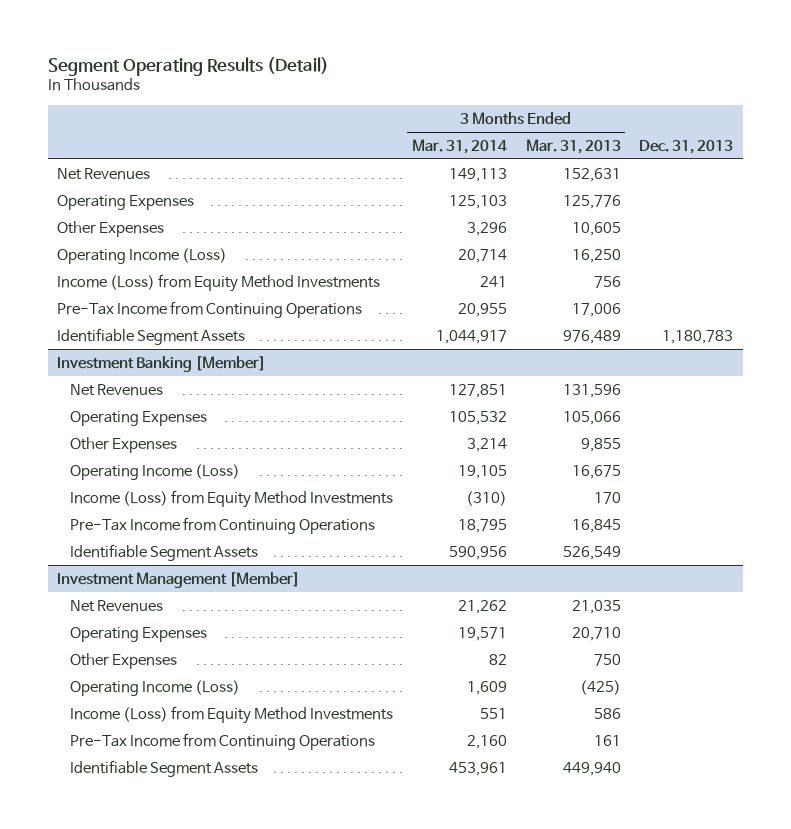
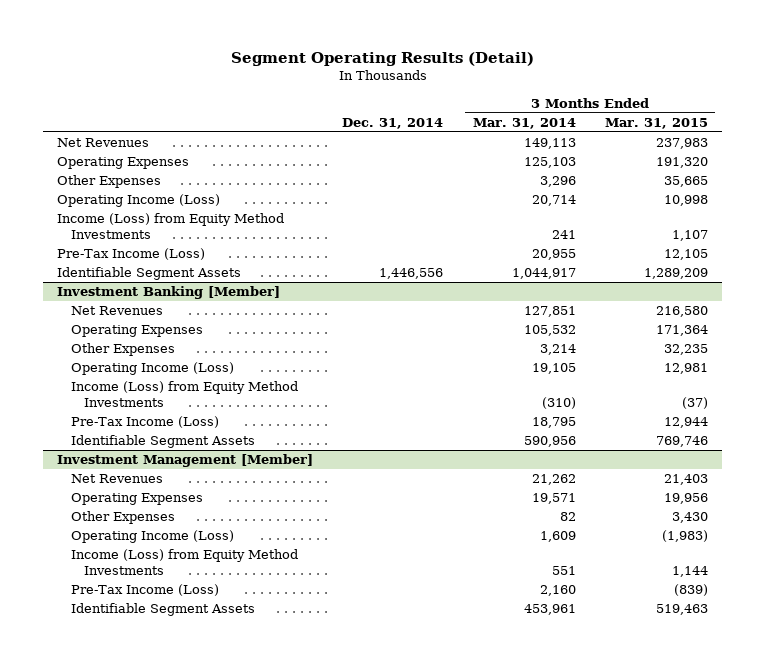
[525,138,621,154] Mar. 31, 2013 -> none
[639,139,734,154] Dec. 31, 2013 -> none
none -> [342,117,444,129] Dec. 31, 2014
none -> [604,117,708,129] Mar. 31, 2015
[57,300,363,318] Pre-Tax Income from Continuing Operations -> [57,248,206,261] Pre-Tax Income (Loss)
[70,516,376,534] Pre-Tax Income from Continuing Operations -> [70,416,219,429] Pre-Tax Income (Loss)
[70,732,376,750] Pre-Tax Income from Continuing Operations -> [70,584,219,597] Pre-Tax Income (Loss)

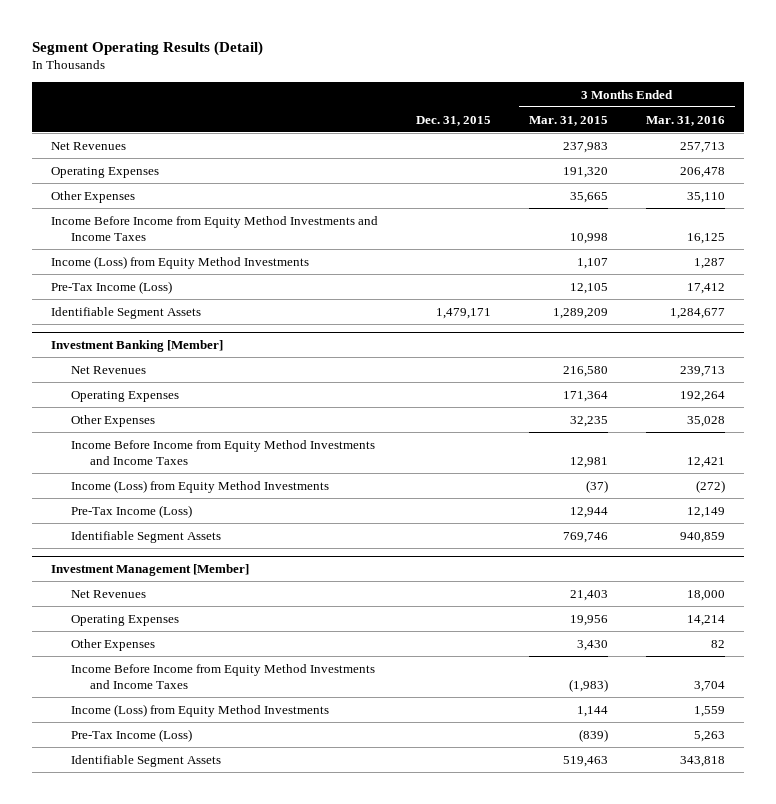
[342,117,444,129] Dec. 31, 2014 -> none
[472,117,576,129] Mar. 31, 2014 -> none
none -> [415,115,491,126] Dec. 31, 2015
none -> [646,115,726,126] Mar. 31, 2016
[57,194,221,208] Operating Income (Loss) -> [50,215,378,242] Income Before Income from Equity Method Investments and Income Taxes
[70,362,234,376] Operating Income (Loss) -> [70,439,375,466] Income Before Income from Equity Method Investments and Income Taxes
[70,530,234,544] Operating Income (Loss) -> [70,663,375,690] Income Before Income from Equity Method Investments and Income Taxes

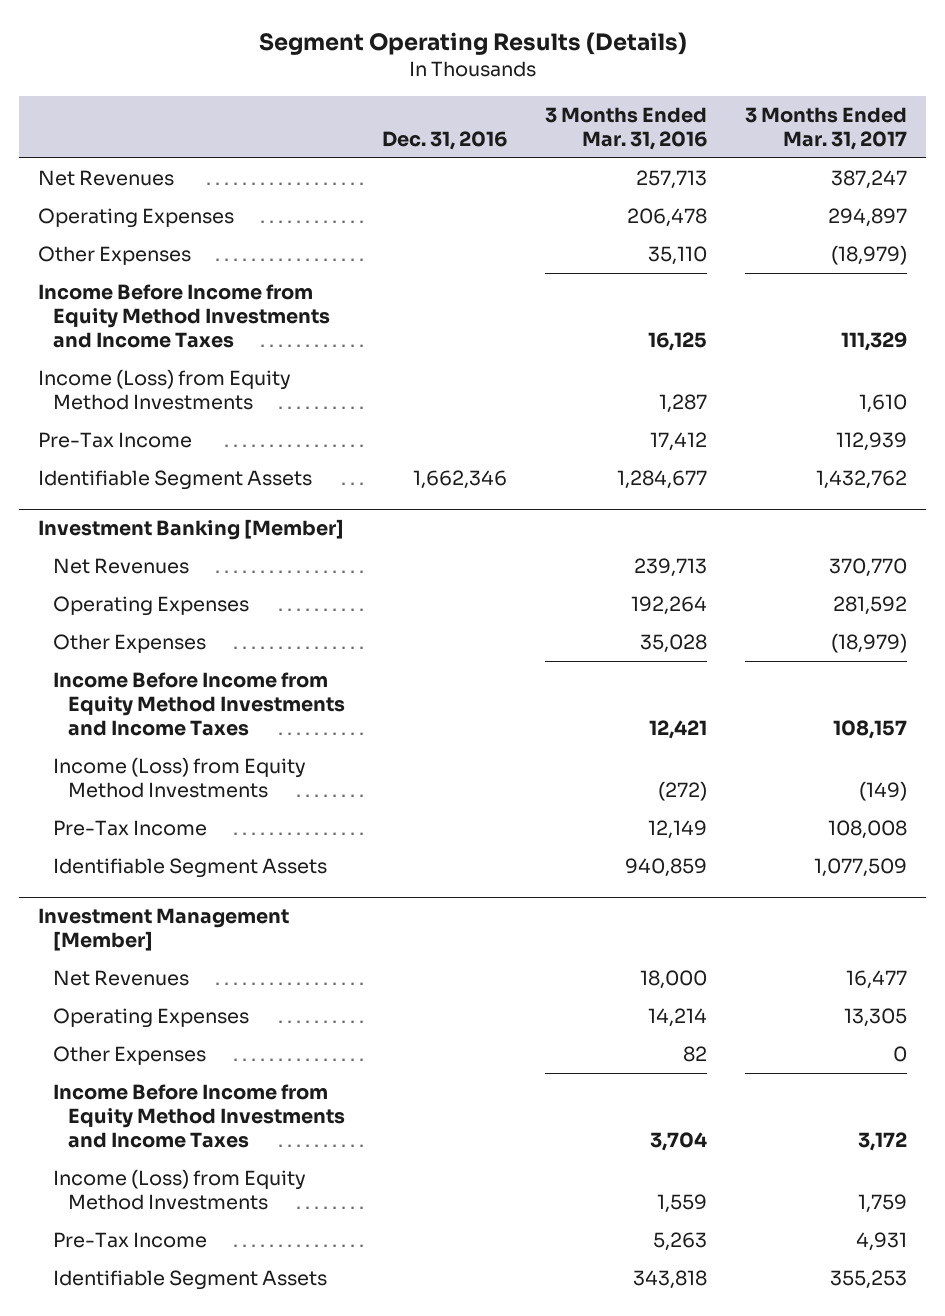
[31,40,263,56] Segment Operating Results (Detail) -> [258,31,687,55] Segment Operating Results (Details)
[415,115,491,126] Dec. 31, 2015 -> none
[528,115,608,126] Mar. 31, 2015 -> none
none -> [382,130,508,150] Dec. 31, 2016
none -> [745,106,908,150] 3 Months Ended Mar. 31, 2017
[50,280,172,294] Pre-Tax Income (Loss) -> [38,432,193,449] Pre-Tax Income
[70,504,192,518] Pre-Tax Income (Loss) -> [52,820,207,837] Pre-Tax Income
[70,728,192,742] Pre-Tax Income (Loss) -> [52,1232,207,1249] Pre-Tax Income

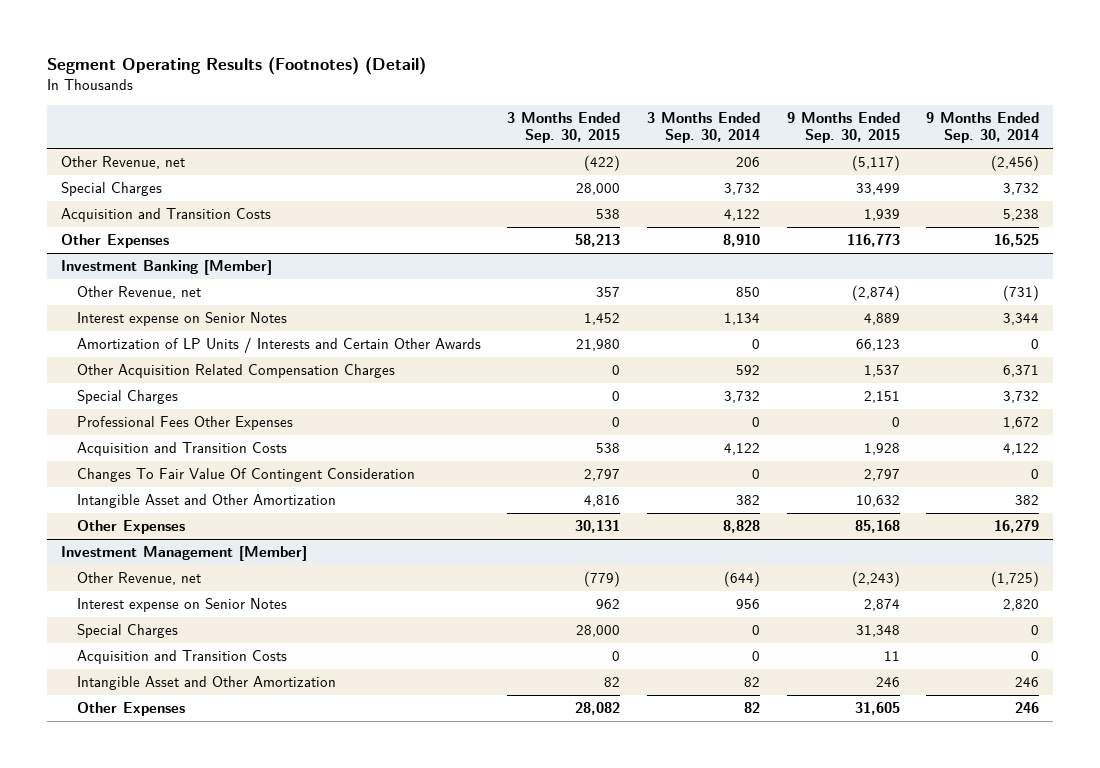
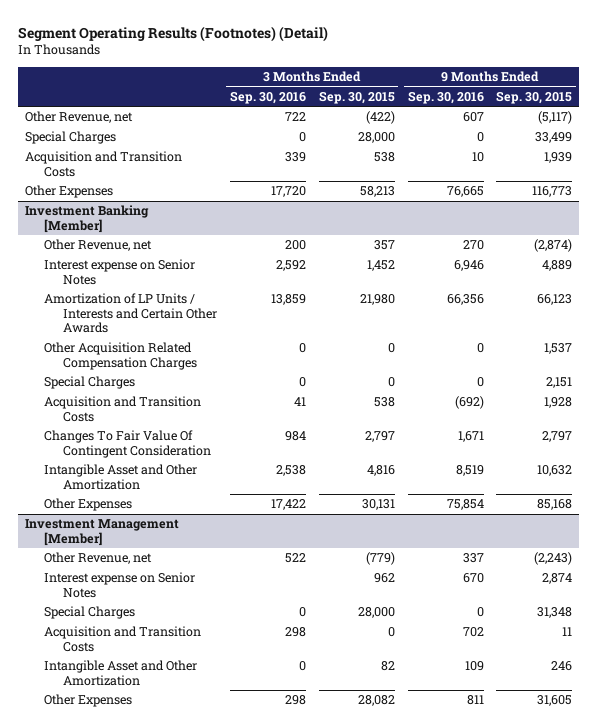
[647,112,761,144] 3 Months Ended Sep. 30, 2014 -> none
[926,112,1040,144] 9 Months Ended Sep. 30, 2014 -> none
none -> [229,90,306,104] Sep. 30, 2016
none -> [407,90,484,104] Sep. 30, 2016
[76,415,293,430] Professional Fees Other Expenses -> none

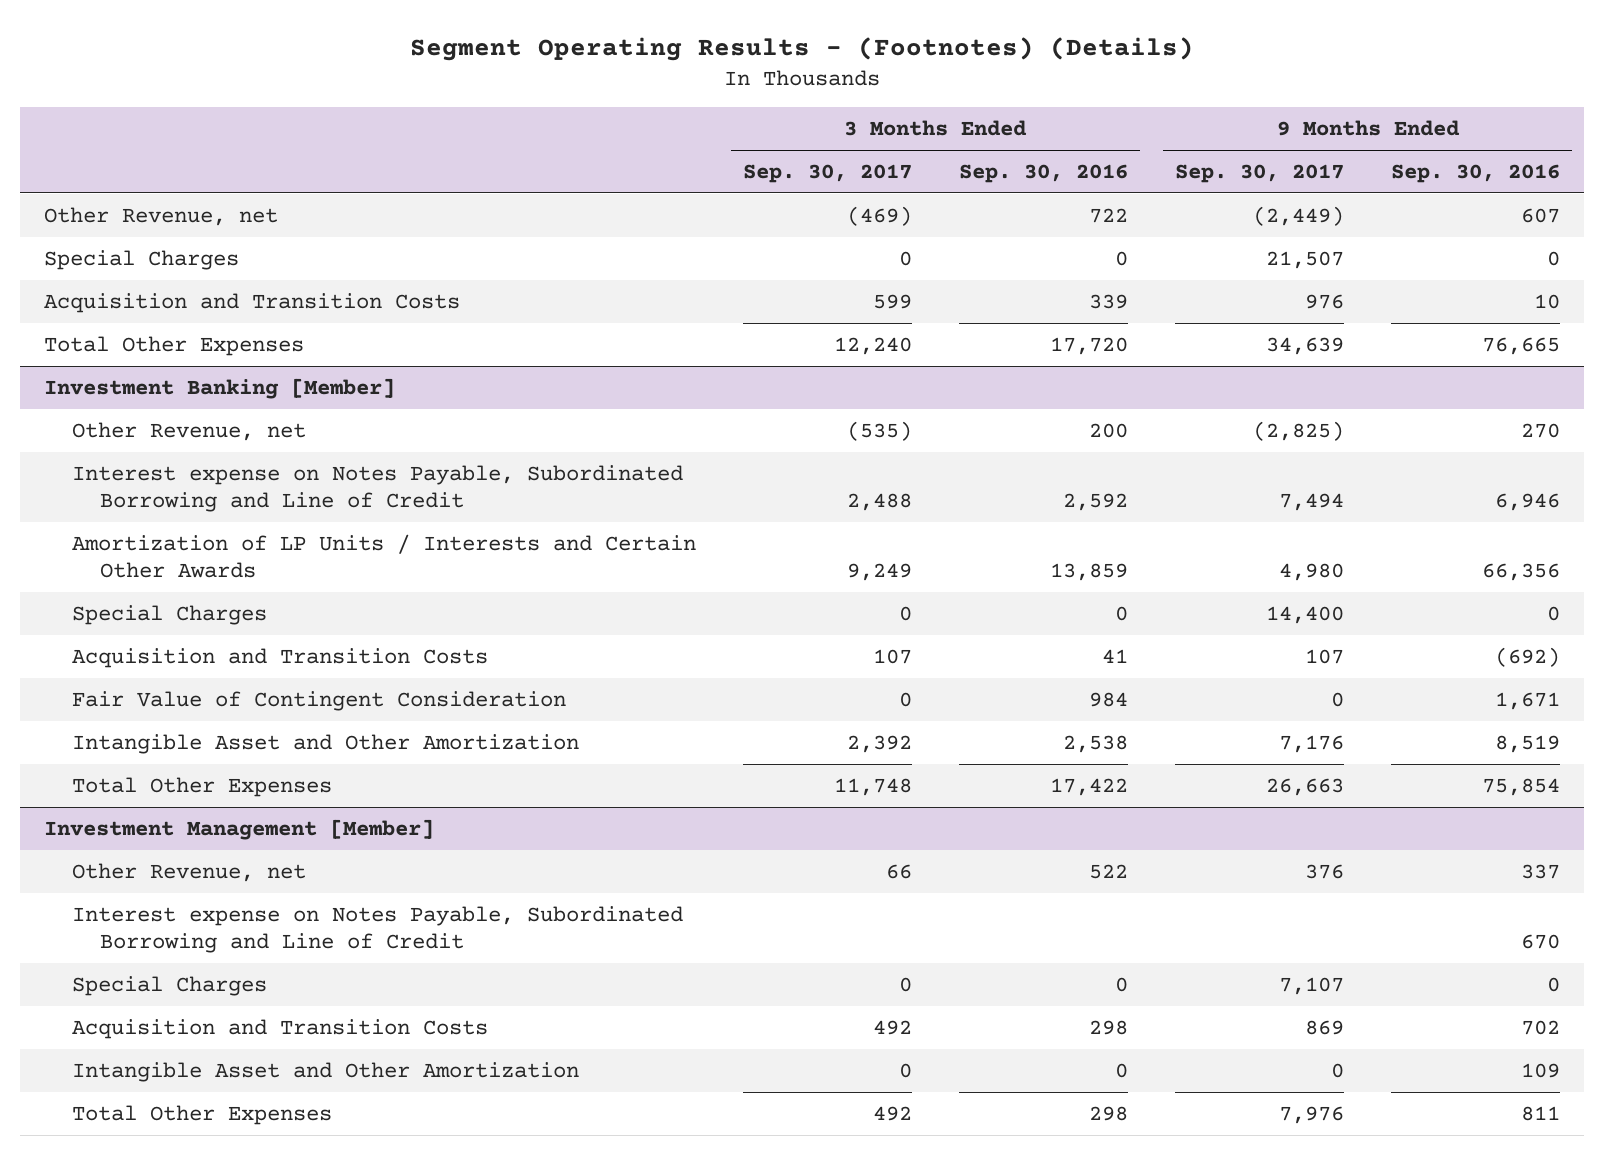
[18,25,329,42] Segment Operating Results (Footnotes) (Detail) -> [409,36,1194,61] Segment Operating Results - (Footnotes) (Details)
[318,90,395,104] Sep. 30, 2015 -> none
[496,90,573,104] Sep. 30, 2015 -> none
none -> [742,163,912,183] Sep. 30, 2017
none -> [1174,163,1344,183] Sep. 30, 2017
[24,185,113,199] Other Expenses -> [43,335,304,356] Total Other Expenses
[43,259,195,285] Interest expense on Senior Notes -> [71,464,683,513] Interest expense on Notes Payable, Subordinated Borrowing and Line of Credit
[43,342,197,370] Other Acquisition Related Compensation Charges -> none
[43,430,211,458] Changes To Fair Value Of Contingent Consideration -> [71,690,566,711] Fair Value of Contingent Consideration
[43,498,132,512] Other Expenses -> [71,776,332,797] Total Other Expenses
[43,572,195,598] Interest expense on Senior Notes -> none
none -> [71,905,683,954] Interest expense on Notes Payable, Subordinated Borrowing and Line of Credit
[43,694,132,708] Other Expenses -> [71,1104,332,1125] Total Other Expenses

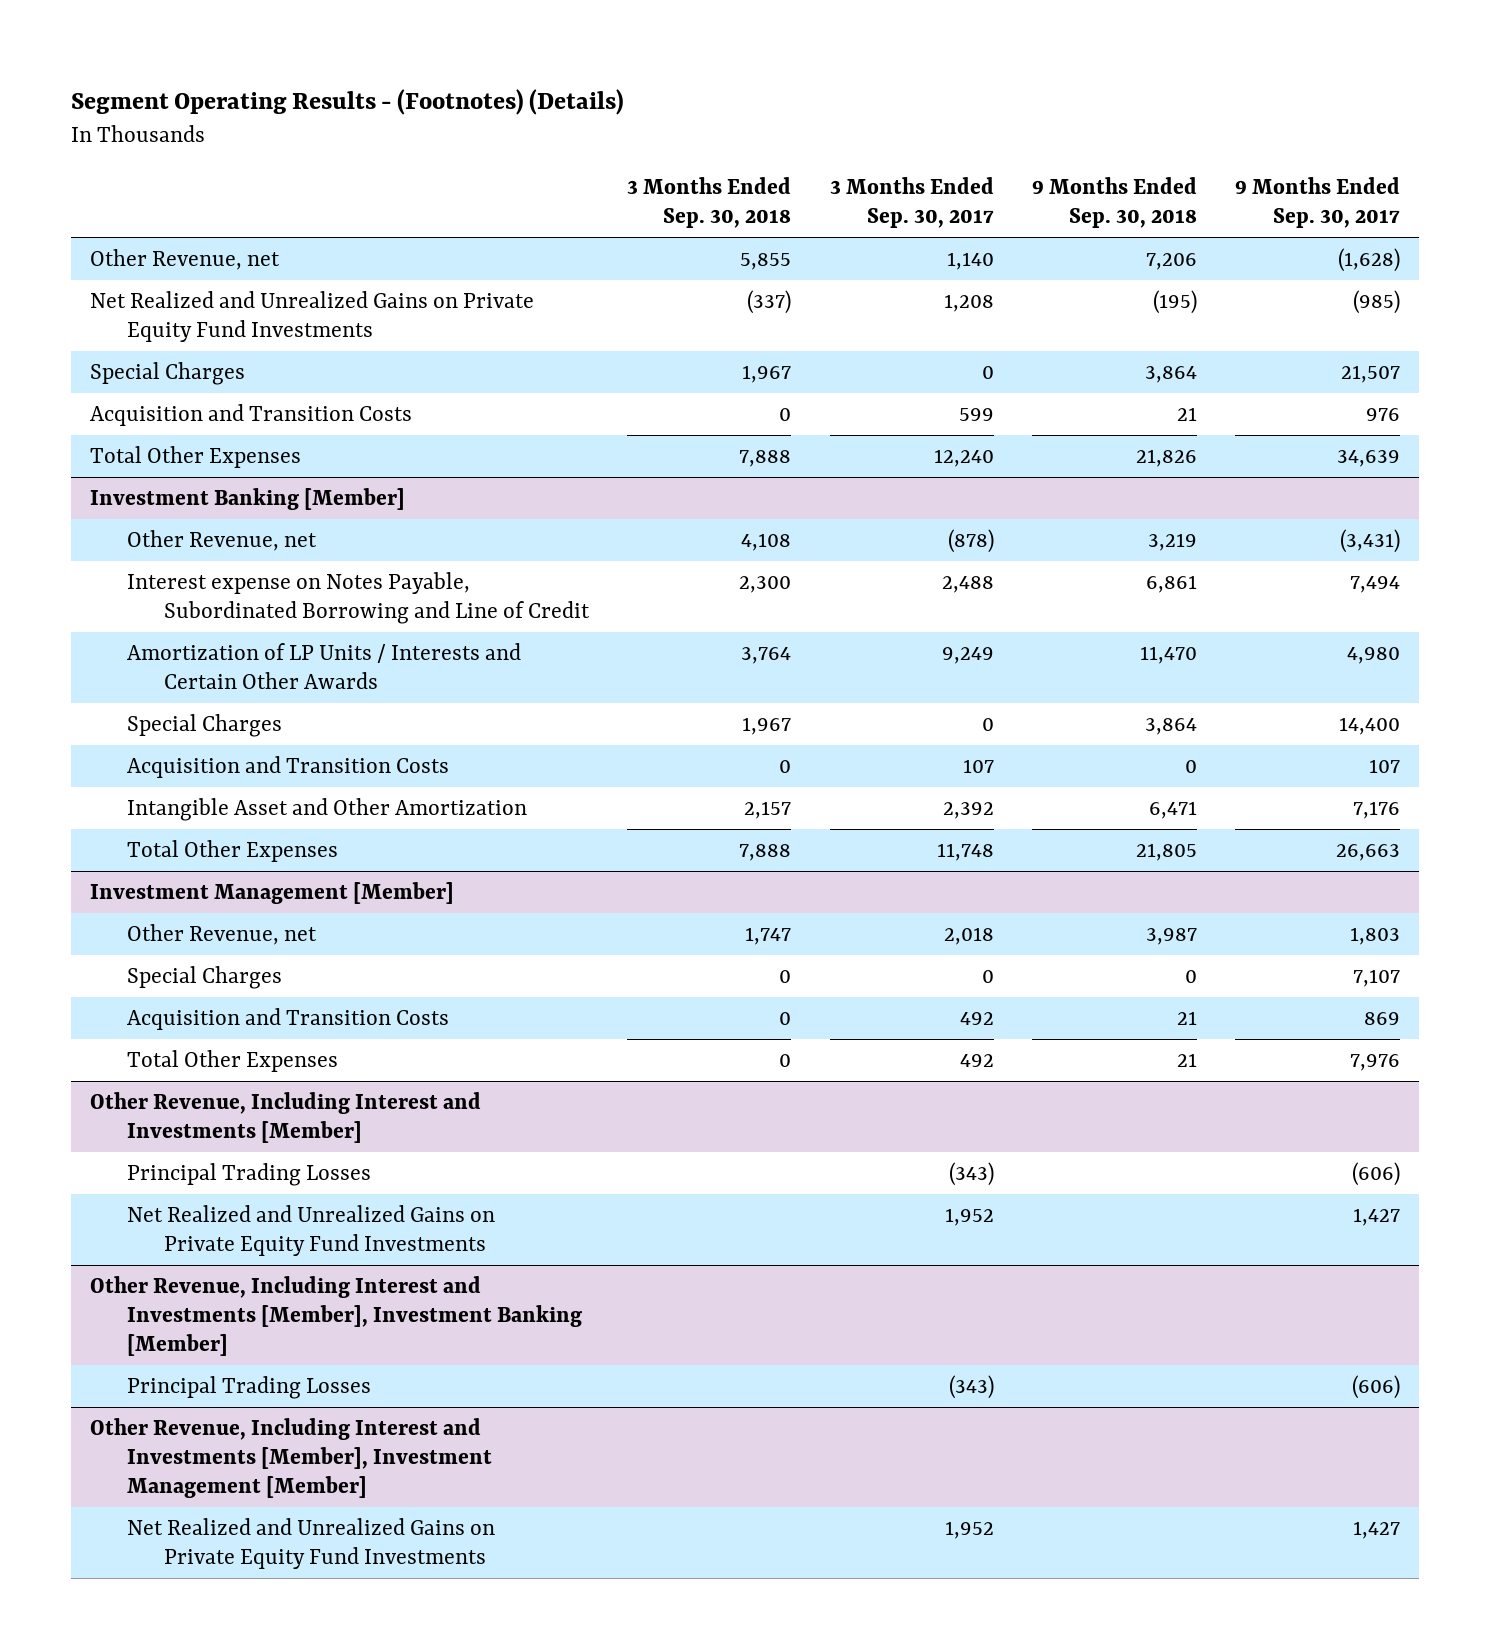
[958,163,1128,183] Sep. 30, 2016 -> none
[1391,163,1561,183] Sep. 30, 2016 -> none
none -> [627,177,792,229] 3 Months Ended Sep. 30, 2018
none -> [1031,177,1197,229] 9 Months Ended Sep. 30, 2018
[846,205,912,226] (469) -> [946,252,994,271] 1,140
[1252,205,1344,226] (2,449) -> [1338,248,1401,273] (1,628)
none -> [90,291,535,342] Net Realized and Unrealized Gains on Private Equity Fund Investments
[846,420,912,441] (535) -> [947,529,994,554] (878)
[1252,420,1344,441] (2,825) -> [1340,529,1401,554] (3,431)
[71,690,566,711] Fair Value of Contingent Consideration -> none
[71,905,683,954] Interest expense on Notes Payable, Subordinated Borrowing and Line of Credit -> none
[885,863,912,879] 66 -> [943,927,994,946] 2,018
[1304,863,1344,879] 376 -> [1350,927,1401,946] 1,803
[71,1061,579,1082] Intangible Asset and Other Amortization -> none
none -> [90,1092,482,1143] Other Revenue, Including Interest and Investments [Member]
none -> [127,1163,372,1187] Principal Trading Losses
none -> [127,1205,496,1256] Net Realized and Unrealized Gains on Private Equity Fund Investments
none -> [90,1276,583,1356] Other Revenue, Including Interest and Investments [Member], Investment Banking [Member]
none -> [127,1376,372,1400] Principal Trading Losses
none -> [90,1418,493,1498] Other Revenue, Including Interest and Investments [Member], Investment Management [Member]
none -> [127,1518,496,1569] Net Realized and Unrealized Gains on Private Equity Fund Investments

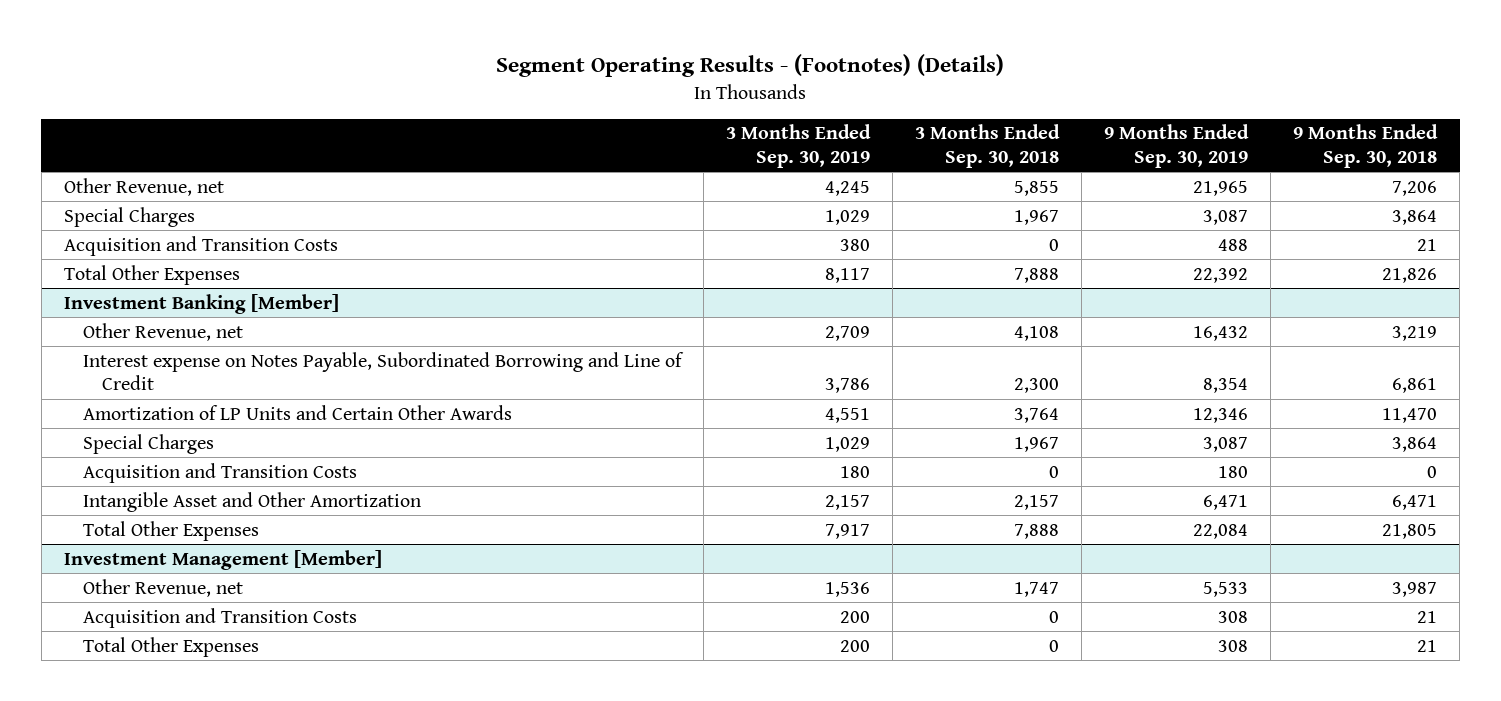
[829,177,994,229] 3 Months Ended Sep. 30, 2017 -> none
[1235,177,1401,229] 9 Months Ended Sep. 30, 2017 -> none
none -> [725,124,871,169] 3 Months Ended Sep. 30, 2019
none -> [1103,124,1249,169] 9 Months Ended Sep. 30, 2019
[90,291,535,342] Net Realized and Unrealized Gains on Private Equity Fund Investments -> none
[127,643,522,689] Amortization of LP Units / Interests and Certain Other Awards -> [82,404,512,420] Amortization of LP Units and Certain Other Awards
[127,966,283,990] Special Charges -> none
[90,1092,482,1143] Other Revenue, Including Interest and Investments [Member] -> none
[127,1163,372,1187] Principal Trading Losses -> none
[127,1205,496,1256] Net Realized and Unrealized Gains on Private Equity Fund Investments -> none
[90,1276,583,1356] Other Revenue, Including Interest and Investments [Member], Investment Banking [Member] -> none
[127,1376,372,1400] Principal Trading Losses -> none
[90,1418,493,1498] Other Revenue, Including Interest and Investments [Member], Investment Management [Member] -> none
[127,1518,496,1569] Net Realized and Unrealized Gains on Private Equity Fund Investments -> none

